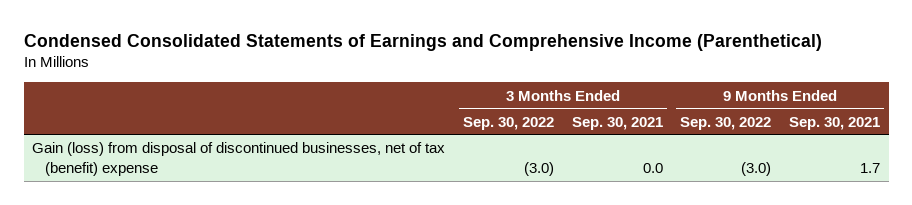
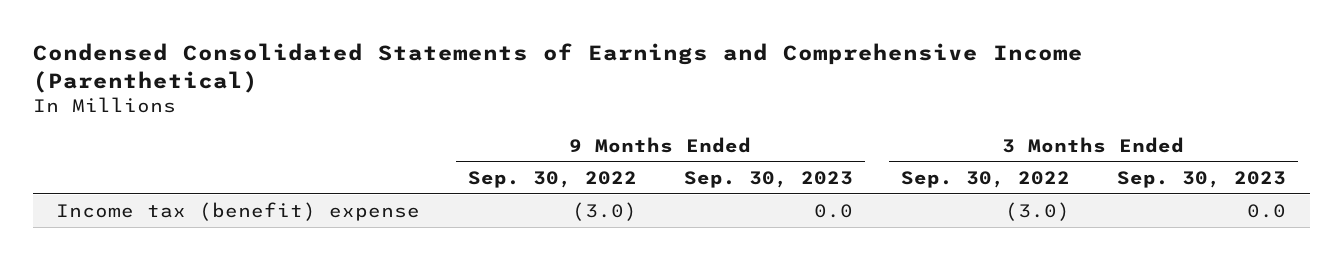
[571,116,663,130] Sep. 30, 2021 -> none
[788,116,880,130] Sep. 30, 2021 -> none
none -> [684,170,854,188] Sep. 30, 2023
none -> [1116,170,1286,188] Sep. 30, 2023
[32,142,446,176] Gain (loss) from disposal of discontinued businesses, net of tax (benefit) expense -> [56,202,421,222] Income tax (benefit) expense

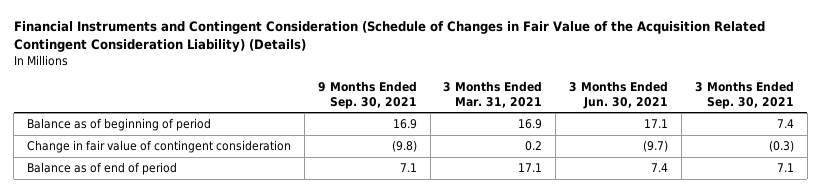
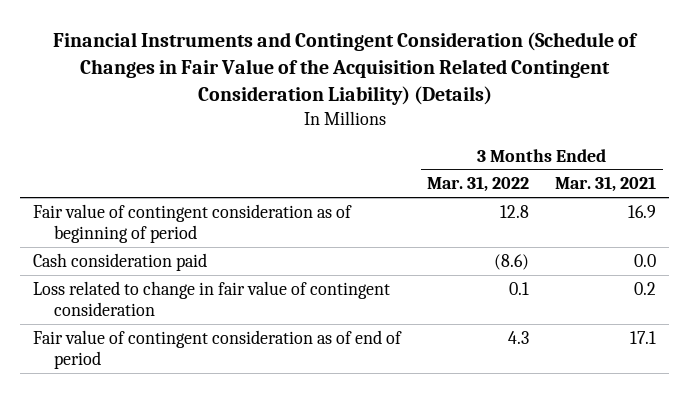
[317,80,417,109] 9 Months Ended Sep. 30, 2021 -> none
[569,80,669,109] 3 Months Ended Jun. 30, 2021 -> none
[694,80,794,109] 3 Months Ended Sep. 30, 2021 -> none
none -> [427,176,530,193] Mar. 31, 2022
[26,117,211,131] Balance as of beginning of period -> [33,203,353,244] Fair value of contingent consideration as of beginning of period
none -> [33,252,208,271] Cash consideration paid
[26,139,291,153] Change in fair value of contingent consideration -> [33,280,391,317] Loss related to change in fair value of contingent consideration
[26,161,177,175] Balance as of end of period -> [33,329,403,370] Fair value of contingent consideration as of end of period

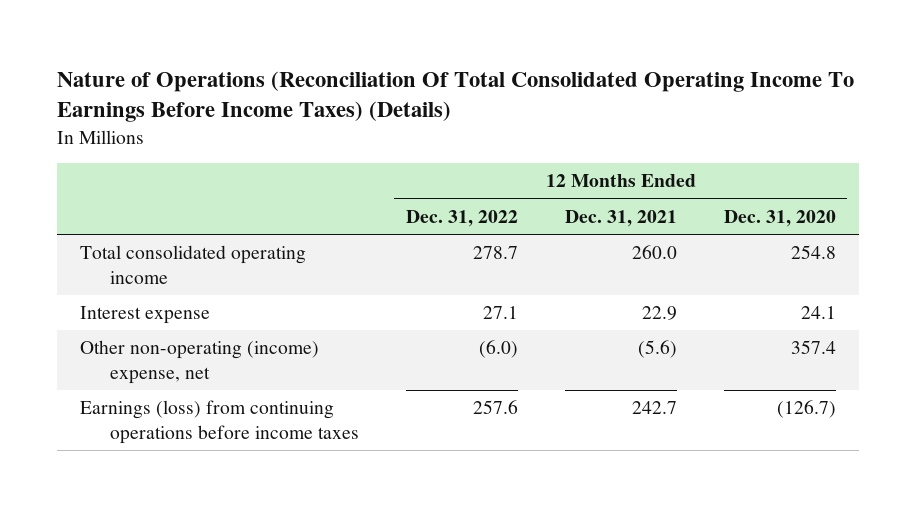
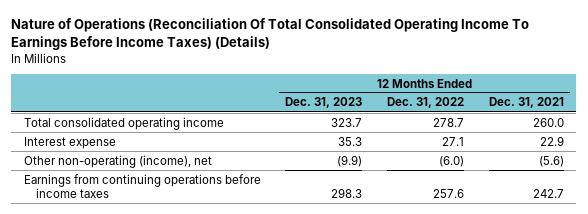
[723,209,836,227] Dec. 31, 2020 -> none
none -> [285,97,363,109] Dec. 31, 2023
[80,340,320,384] Other non-operating (income) expense, net -> [23,154,212,168] Other non-operating (income), net
[80,400,359,444] Earnings (loss) from continuing operations before income taxes -> [23,173,261,198] Earnings from continuing operations before income taxes

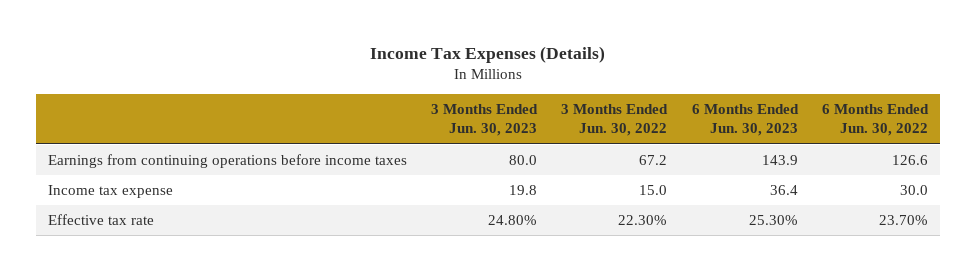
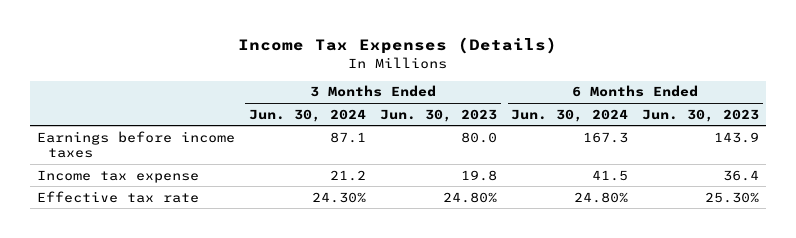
[561,104,669,137] 3 Months Ended Jun. 30, 2022 -> none
[821,104,929,137] 6 Months Ended Jun. 30, 2022 -> none
none -> [248,108,366,122] Jun. 30, 2024
none -> [511,108,629,122] Jun. 30, 2024
[47,153,407,168] Earnings from continuing operations before income taxes -> [36,130,235,158] Earnings before income taxes

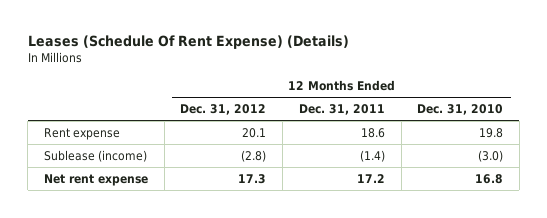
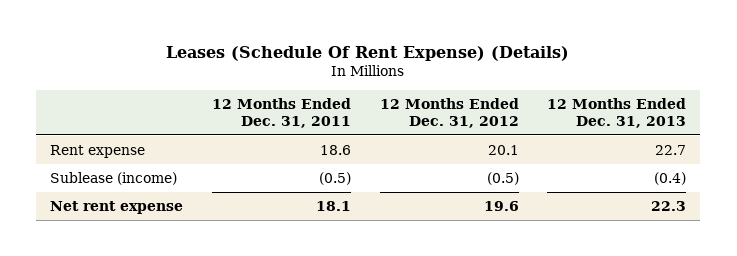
[417,103,504,115] Dec. 31, 2010 -> none
none -> [547,98,687,129] 12 Months Ended Dec. 31, 2013
[241,149,267,162] (2.8) -> [486,171,519,185] (0.5)
[359,149,385,162] (1.4) -> [318,171,351,185] (0.5)
[238,173,267,184] 17.3 -> [483,200,519,211] 19.6
[356,173,385,183] 17.2 -> [315,200,351,211] 18.1

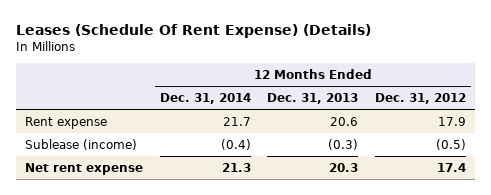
[211,98,351,129] 12 Months Ended Dec. 31, 2011 -> none
none -> [159,93,251,105] Dec. 31, 2014
[487,144,519,155] 20.1 -> [438,116,467,126] 17.9
[655,144,687,155] 22.7 -> [330,116,359,126] 20.6
[654,171,687,185] (0.4) -> [328,138,359,150] (0.3)
[483,200,519,211] 19.6 -> [437,162,467,172] 17.4
[651,200,687,211] 22.3 -> [329,162,359,172] 20.3

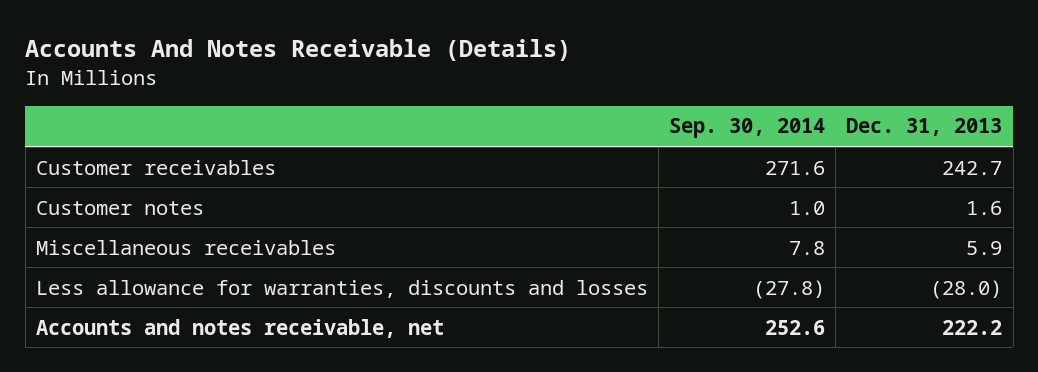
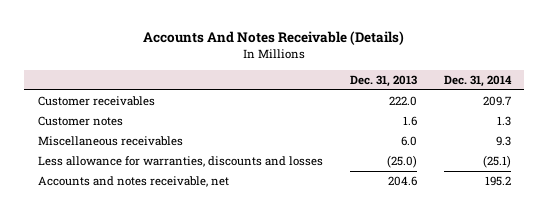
[669,118,826,139] Sep. 30, 2014 -> none
none -> [443,74,512,87] Dec. 31, 2014
[942,160,1003,175] 242.7 -> [388,96,417,107] 222.0
[966,240,1003,255] 5.9 -> [400,136,417,147] 6.0
[930,279,1003,299] (28.0) -> [386,155,417,169] (25.0)
[942,319,1003,335] 222.2 -> [387,176,417,187] 204.6

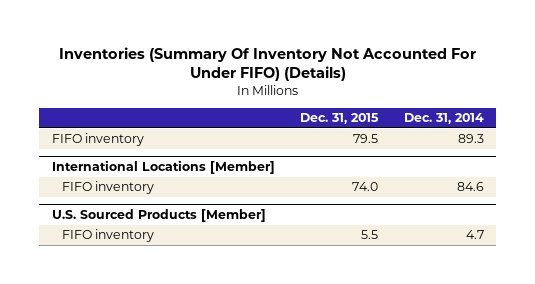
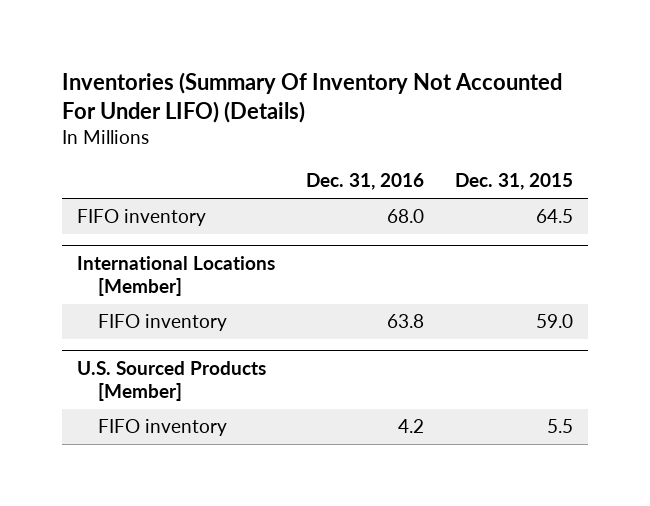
[58,46,476,82] Inventories (Summary Of Inventory Not Accounted For Under FIFO) (Details) -> [61,72,562,124] Inventories (Summary Of Inventory Not Accounted For Under LIFO) (Details)
[403,113,484,125] Dec. 31, 2014 -> none
none -> [305,173,424,191] Dec. 31, 2016
[353,134,379,144] 79.5 -> [535,209,573,224] 64.5
[352,182,379,192] 74.0 -> [535,314,573,329] 59.0

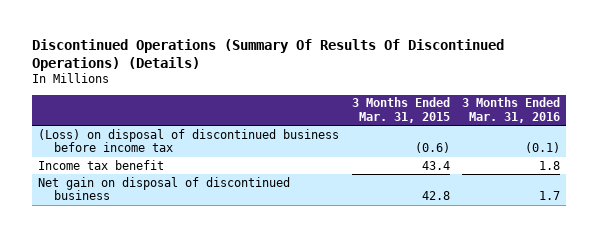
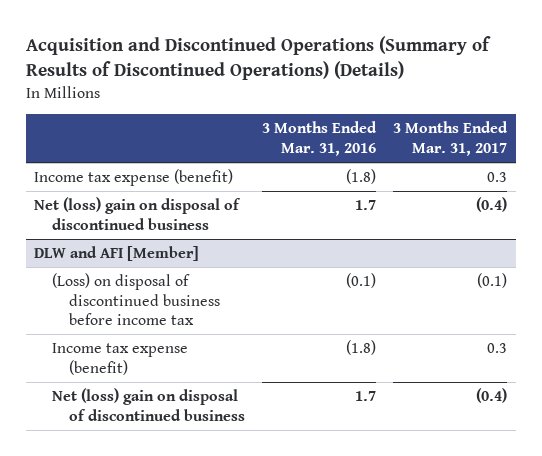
[31,38,504,71] Discontinued Operations (Summary Of Results Of Discontinued Operations) (Details) -> [25,35,491,81] Acquisition and Discontinued Operations (Summary of Results of Discontinued Operations) (Details)
[351,97,450,123] 3 Months Ended Mar. 31, 2015 -> none
none -> [393,121,509,156] 3 Months Ended Mar. 31, 2017
none -> [34,169,234,187] Income tax expense (benefit)
none -> [34,197,242,230] Net (loss) gain on disposal of discontinued business
none -> [34,246,200,262] DLW and AFI [Member]
[38,159,165,170] Income tax benefit -> [51,343,188,375] Income tax expense (benefit)
[539,160,561,170] 1.8 -> [345,340,376,356] (1.8)
[38,176,291,201] Net gain on disposal of discontinued business -> [51,388,245,421] Net (loss) gain on disposal of discontinued business

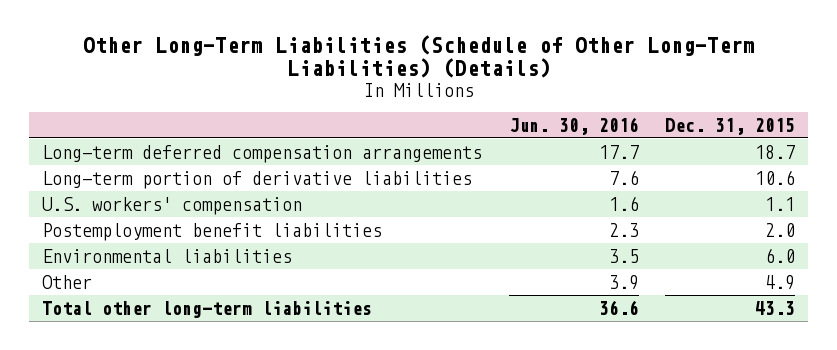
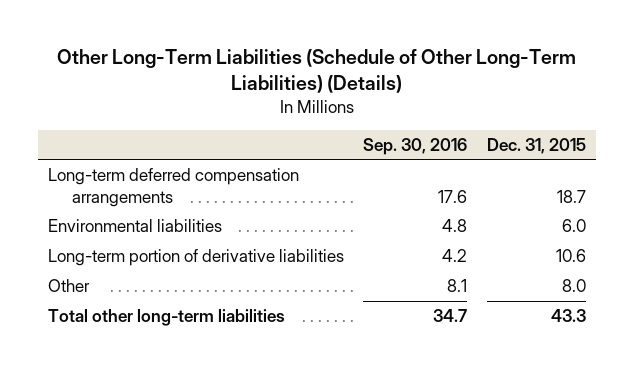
[508,116,639,135] Jun. 30, 2016 -> none
none -> [363,137,468,155] Sep. 30, 2016
[42,196,303,215] U.S. workers' compensation -> none
[42,222,383,241] Postemployment benefit liabilities -> none
[42,170,473,189] Long-term portion of derivative liabilities -> [47,248,344,266] Long-term portion of derivative liabilities
[764,274,795,290] 4.9 -> [562,278,587,292] 8.0

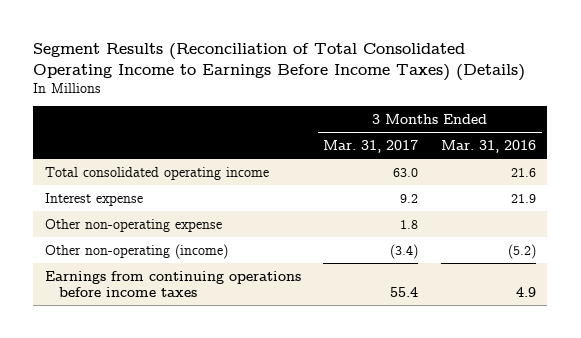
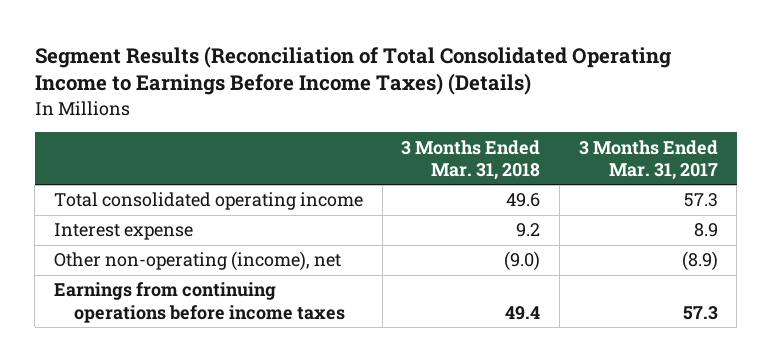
[440,139,536,153] Mar. 31, 2016 -> none
none -> [401,139,541,181] 3 Months Ended Mar. 31, 2018
[44,218,222,232] Other non-operating expense -> none
[393,167,419,177] 63.0 -> [683,193,718,208] 57.3
[400,193,419,203] 9.2 -> [693,223,718,238] 8.9
[44,243,228,259] Other non-operating (income) -> [54,251,342,272] Other non-operating (income), net
[390,243,419,259] (3.4) -> [681,251,718,272] (8.9)
[390,286,419,297] 55.4 -> [682,305,718,320] 57.3

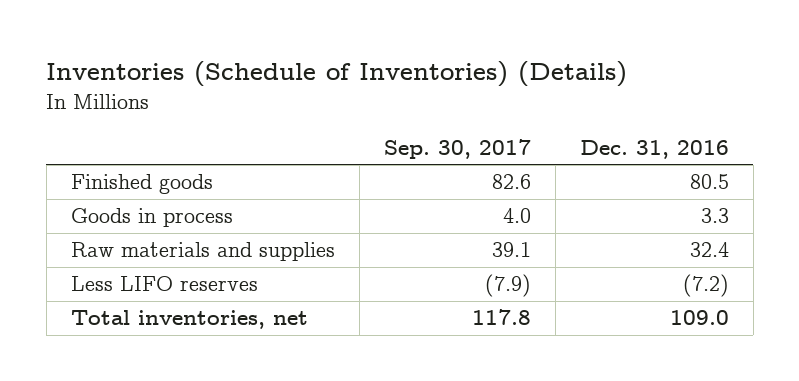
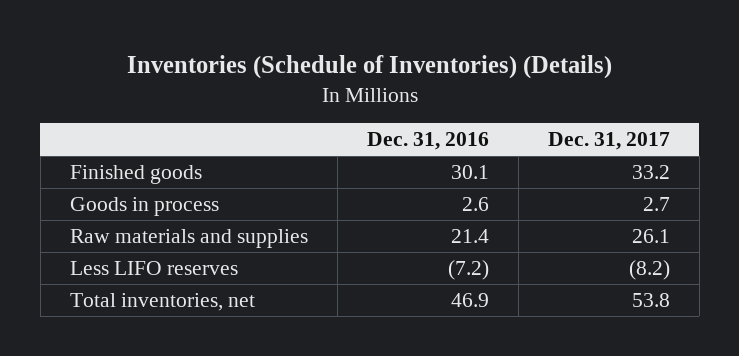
[383,138,531,159] Sep. 30, 2017 -> none
none -> [547,132,670,151] Dec. 31, 2017
[689,174,729,190] 80.5 -> [450,164,489,179] 30.1
[700,208,729,224] 3.3 -> [461,196,489,211] 2.6
[689,242,729,258] 32.4 -> [450,228,489,243] 21.4
[669,310,729,326] 109.0 -> [450,292,489,307] 46.9

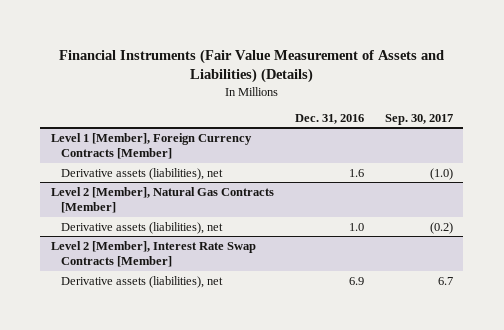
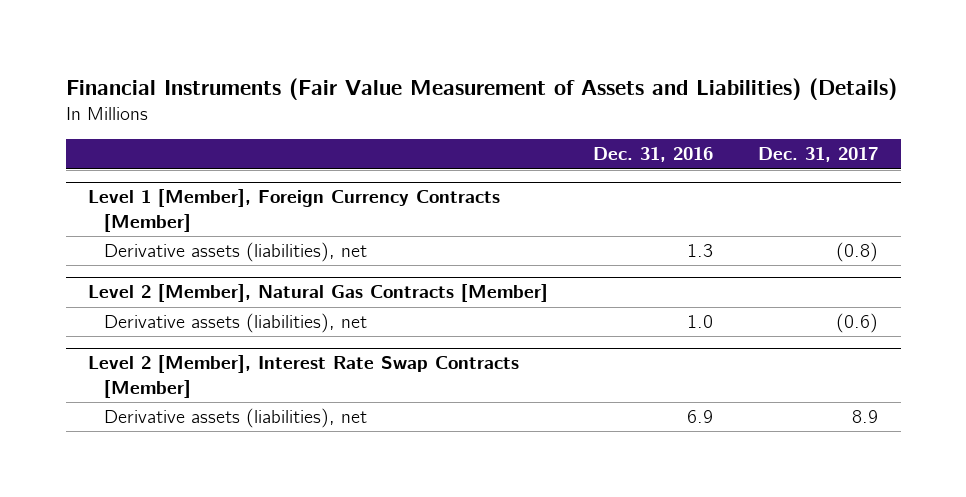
[384,113,453,125] Sep. 30, 2017 -> none
none -> [758,147,879,163] Dec. 31, 2017
[348,168,364,177] 1.6 -> [687,244,714,258] 1.3

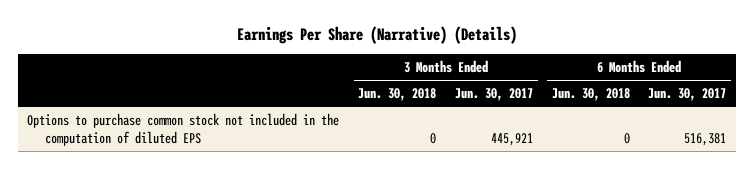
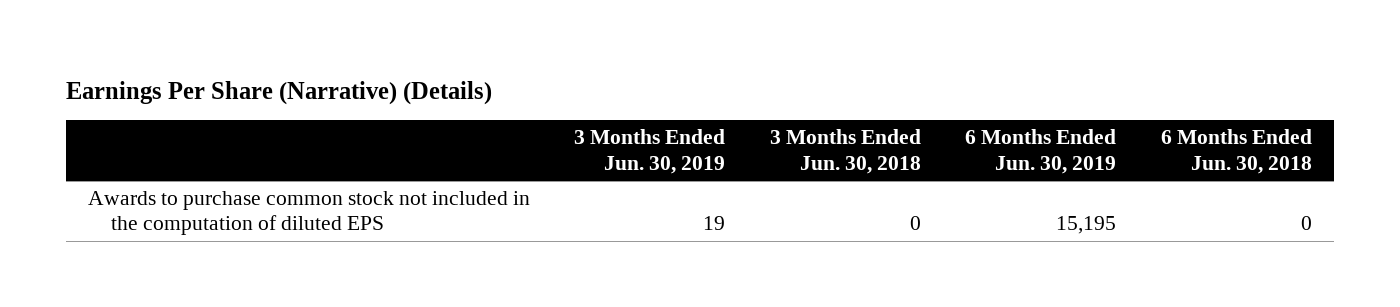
[454,88,533,102] Jun. 30, 2017 -> none
[648,88,727,102] Jun. 30, 2017 -> none
none -> [574,129,726,174] 3 Months Ended Jun. 30, 2019
none -> [965,129,1117,174] 6 Months Ended Jun. 30, 2019
[27,112,340,146] Options to purchase common stock not included in the computation of diluted EPS -> [87,191,530,236] Awards to purchase common stock not included in the computation of diluted EPS

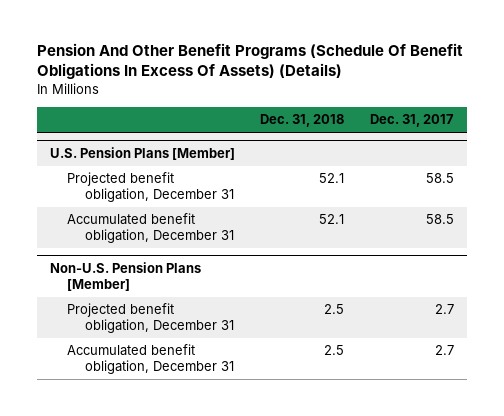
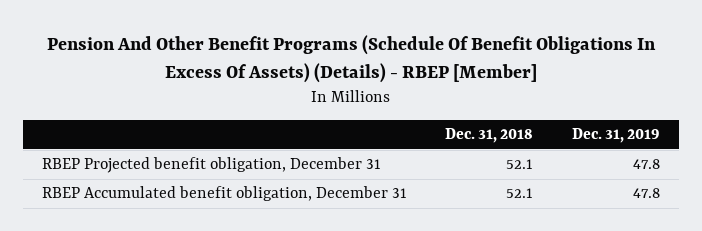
[36,43,463,80] Pension And Other Benefit Programs (Schedule Of Benefit Obligations In Excess Of Assets) (Details) -> [46,35,656,84] Pension And Other Benefit Programs (Schedule Of Benefit Obligations In Excess Of Assets) (Details) - RBEP [Member]
[370,114,455,128] Dec. 31, 2017 -> none
none -> [571,128,660,144] Dec. 31, 2019
[49,147,235,161] U.S. Pension Plans [Member] -> none
[49,262,201,292] Non-U.S. Pension Plans [Member] -> none
[67,303,235,334] Projected benefit obligation, December 31 -> none
[67,344,235,375] Accumulated benefit obligation, December 31 -> none
[67,172,235,203] Projected benefit obligation, December 31 -> [41,157,381,174] RBEP Projected benefit obligation, December 31
[67,213,235,244] Accumulated benefit obligation, December 31 -> [41,186,407,202] RBEP Accumulated benefit obligation, December 31

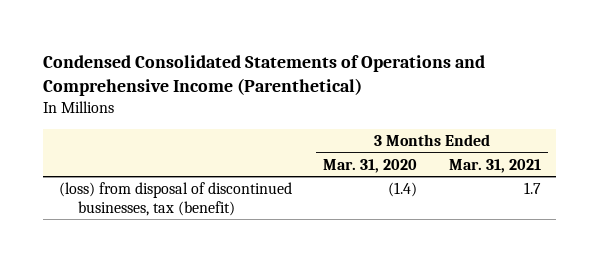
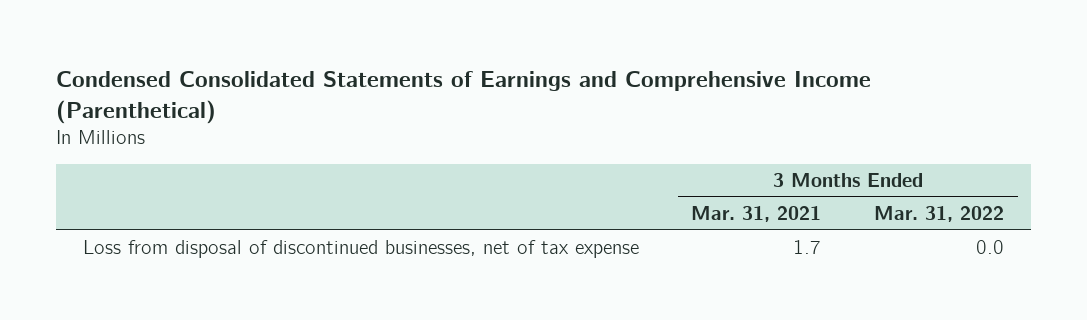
[43,54,486,97] Condensed Consolidated Statements of Operations and Comprehensive Income (Parenthetical) -> [56,70,872,124] Condensed Consolidated Statements of Earnings and Comprehensive Income (Parenthetical)
[323,158,418,173] Mar. 31, 2020 -> none
none -> [874,206,1005,223] Mar. 31, 2022
[59,182,293,216] (loss) from disposal of discontinued businesses, tax (benefit) -> [82,240,639,259] Loss from disposal of discontinued businesses, net of tax expense

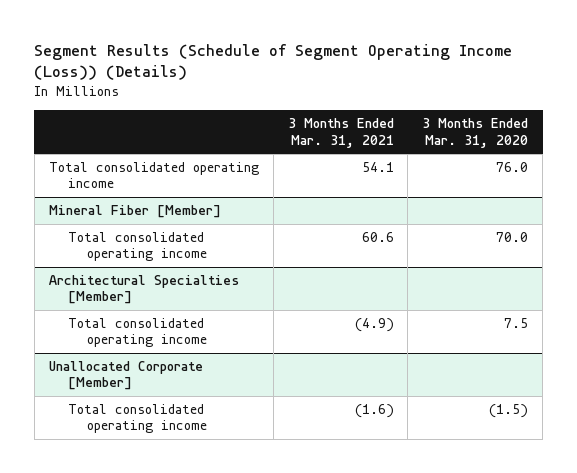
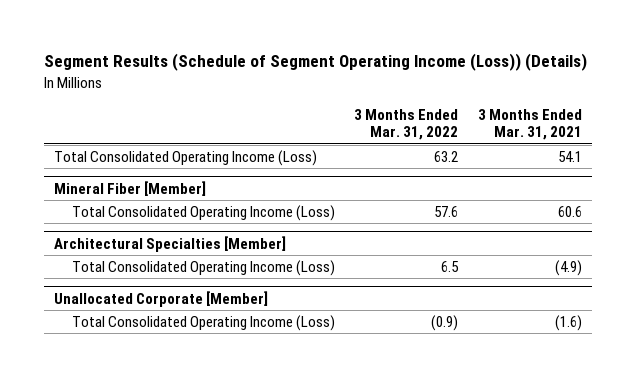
[422,118,529,148] 3 Months Ended Mar. 31, 2020 -> none
none -> [354,108,459,141] 3 Months Ended Mar. 31, 2022
[48,162,259,189] Total consolidated operating income -> [54,150,318,167] Total Consolidated Operating Income (Loss)
[67,232,208,262] Total consolidated operating income -> [71,205,335,222] Total Consolidated Operating Income (Loss)
[67,318,208,348] Total consolidated operating income -> [71,260,335,277] Total Consolidated Operating Income (Loss)
[67,404,208,434] Total consolidated operating income -> [71,315,335,332] Total Consolidated Operating Income (Loss)

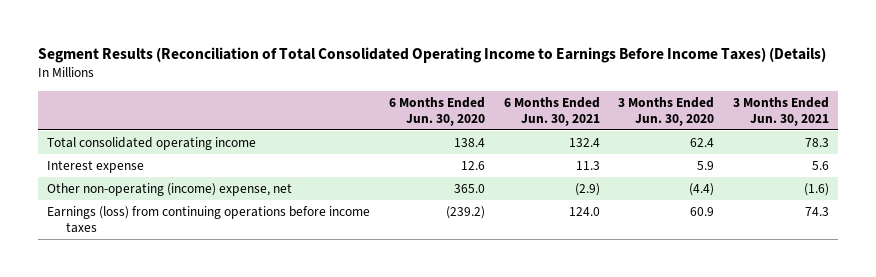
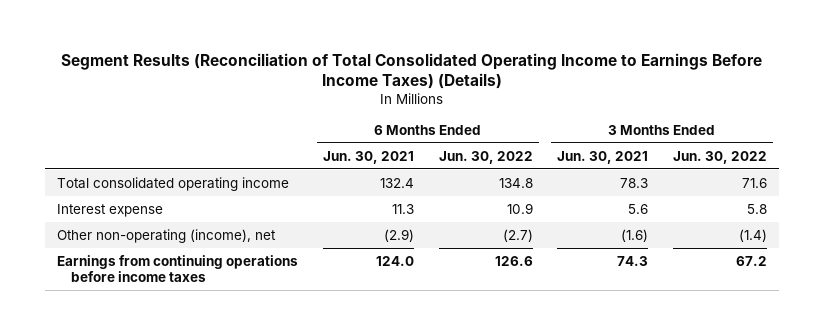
[389,96,486,126] 6 Months Ended Jun. 30, 2020 -> none
[618,96,715,126] 3 Months Ended Jun. 30, 2020 -> none
none -> [438,150,533,164] Jun. 30, 2022
none -> [672,150,767,164] Jun. 30, 2022
[47,182,293,196] Other non-operating (income) expense, net -> [57,228,277,243] Other non-operating (income), net
[47,205,371,233] Earnings (loss) from continuing operations before income taxes -> [57,254,299,283] Earnings from continuing operations before income taxes

